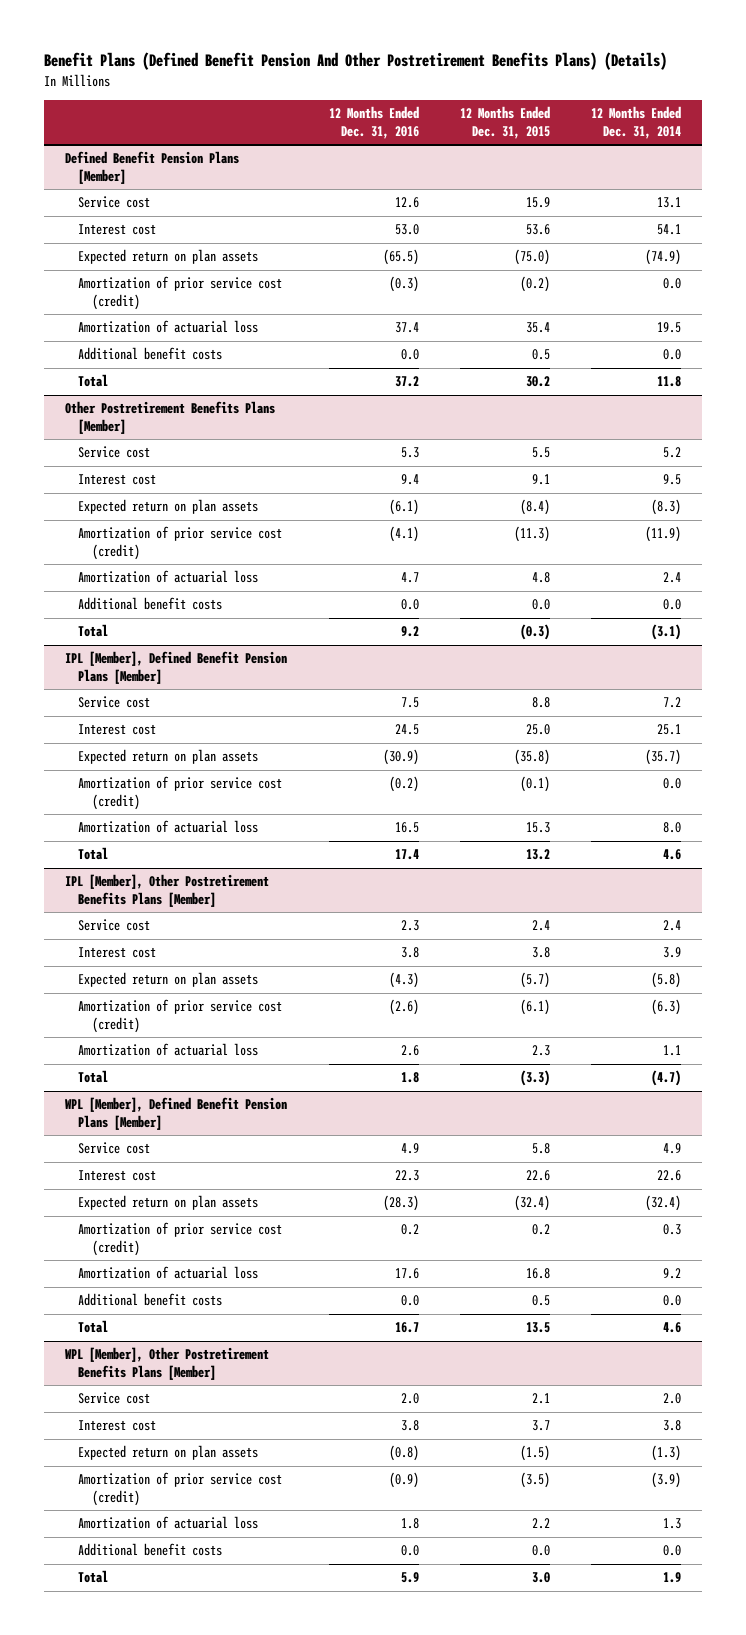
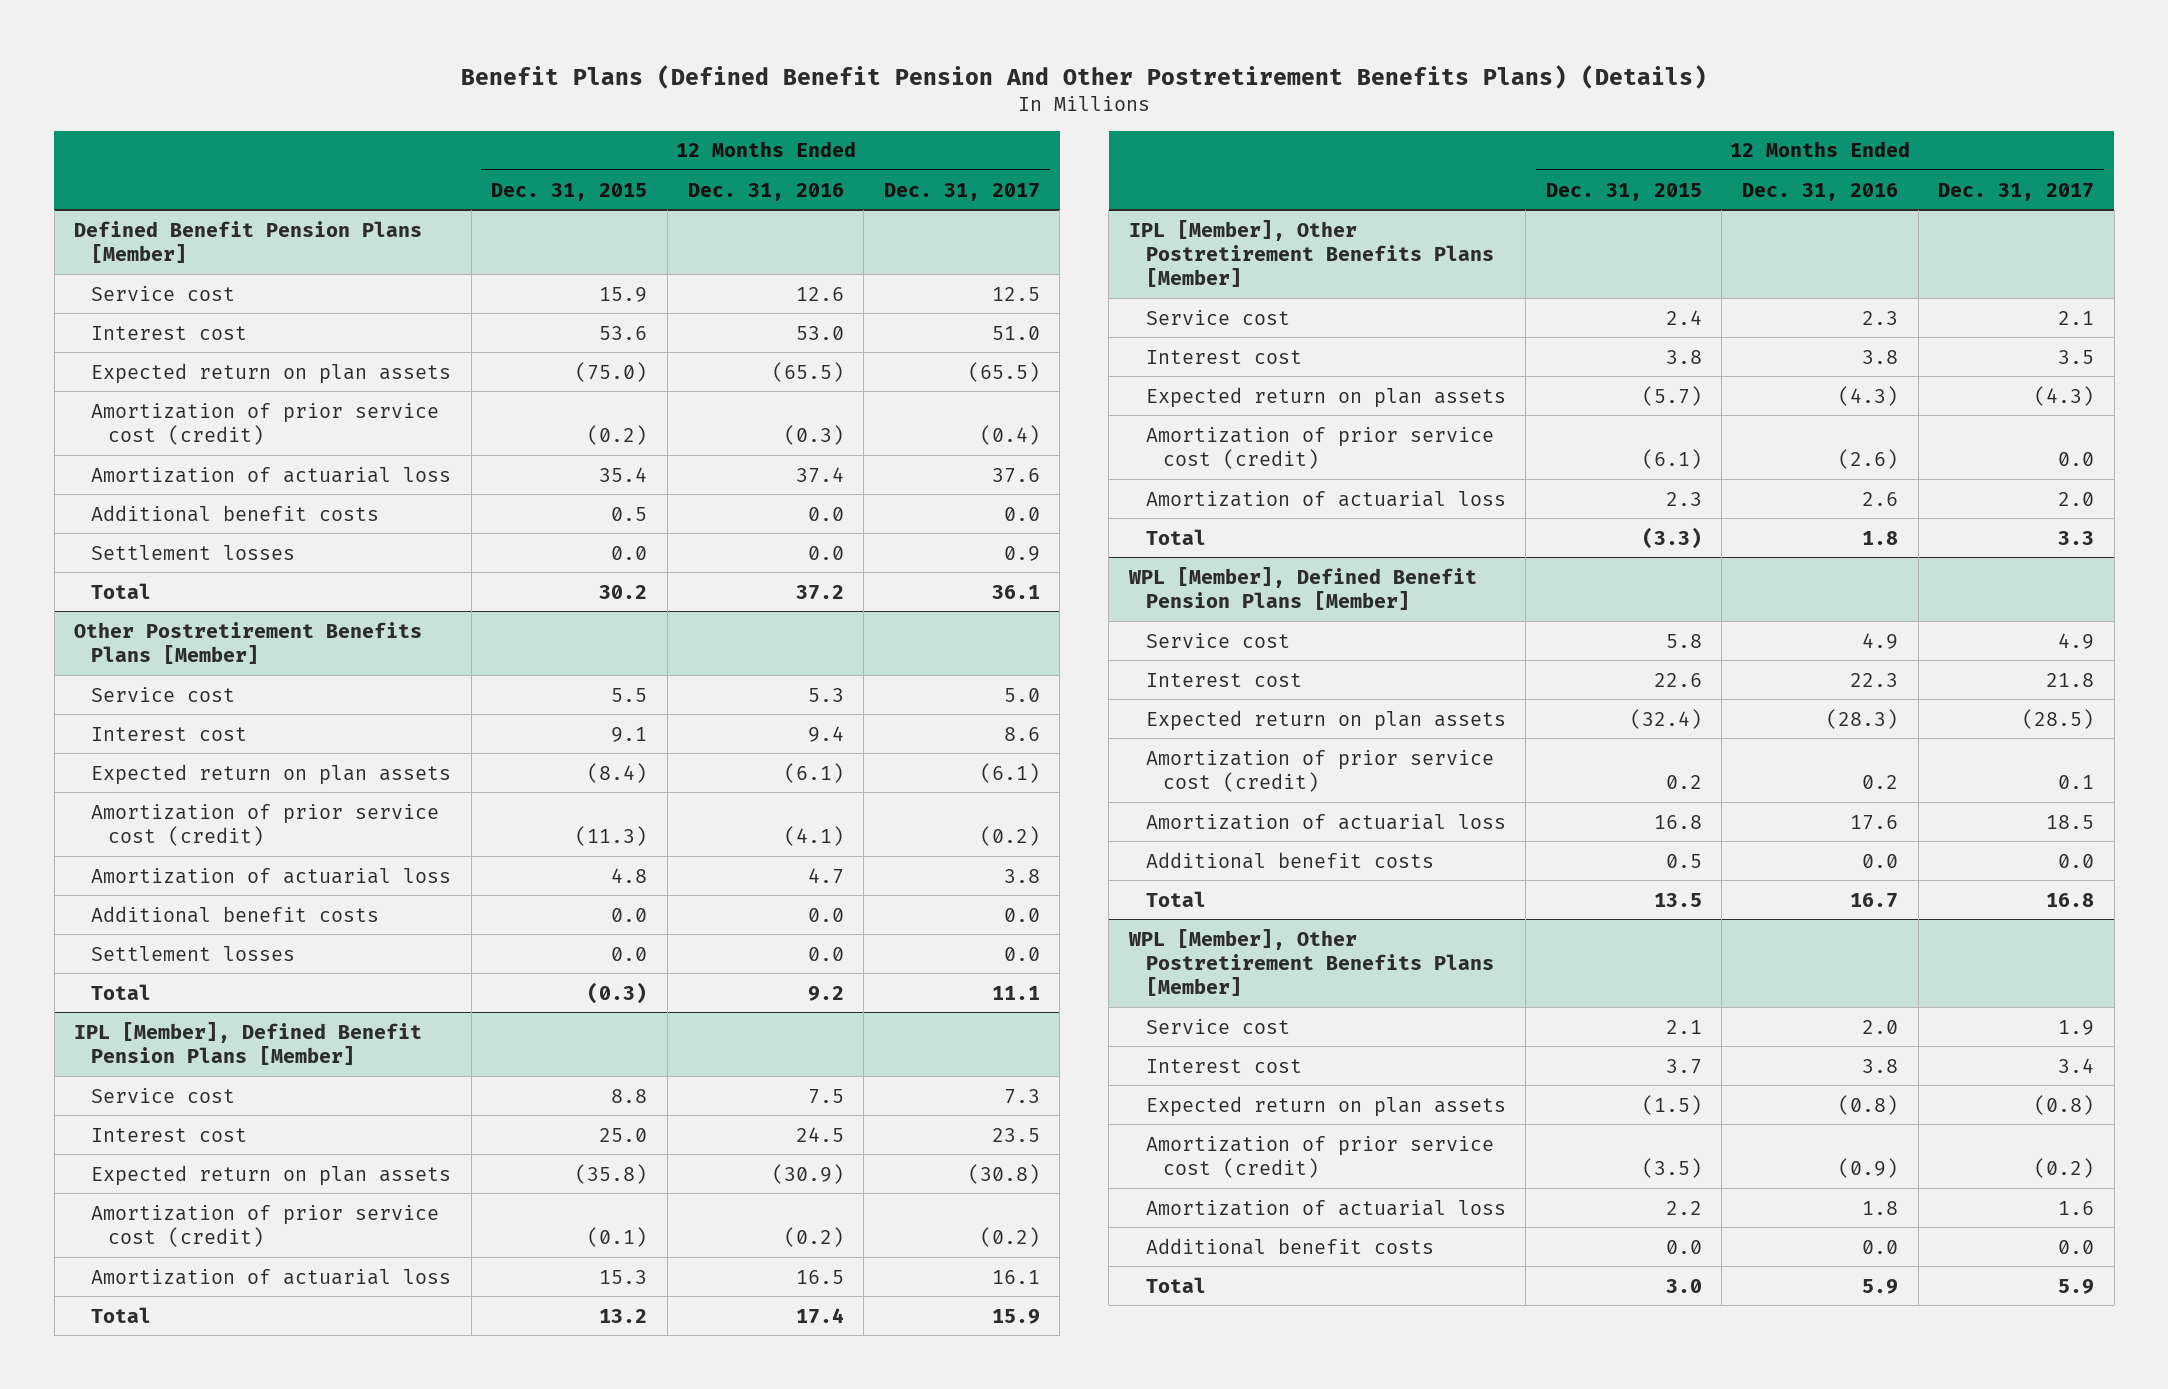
[591,106,682,139] 12 Months Ended Dec. 31, 2014 -> none
none -> [883,182,1040,201] Dec. 31, 2017
none -> [91,544,296,560] Settlement losses
none -> [91,945,296,961] Settlement losses

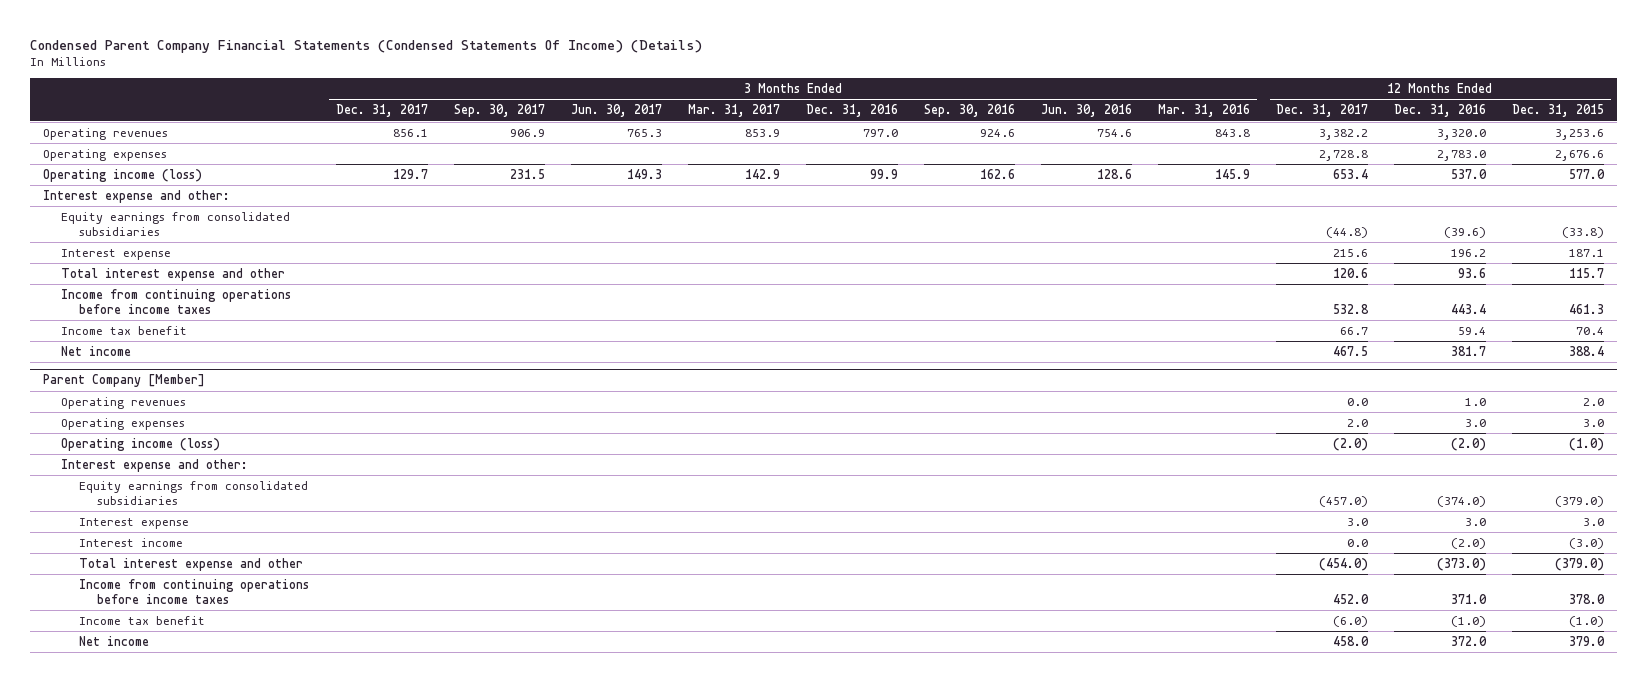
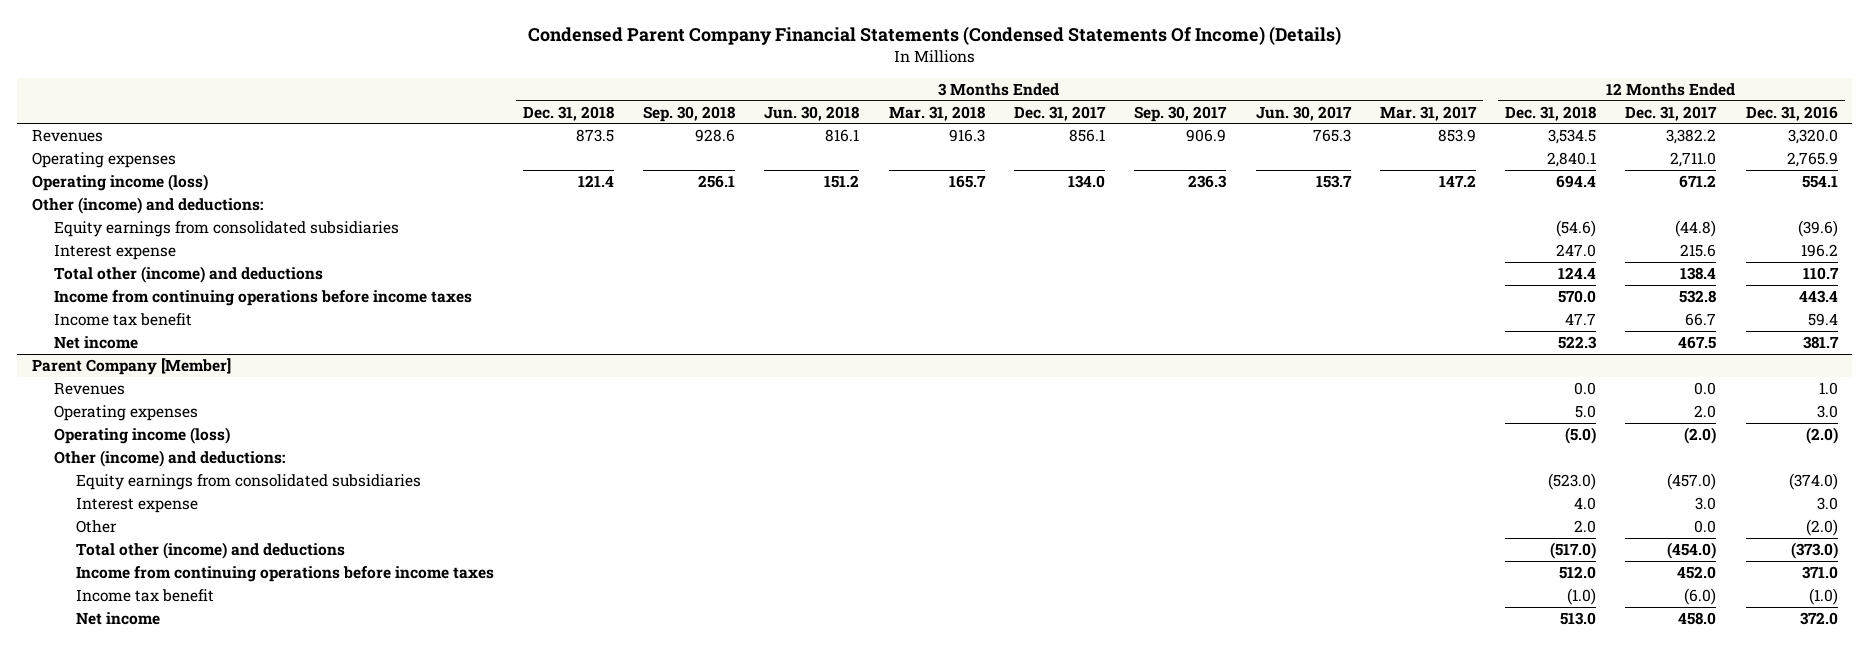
[805,104,898,118] Dec. 31, 2016 -> none
[923,104,1015,118] Sep. 30, 2016 -> none
[1040,104,1132,118] Jun. 30, 2016 -> none
[1158,104,1251,118] Mar. 31, 2016 -> none
[1512,104,1605,118] Dec. 31, 2015 -> none
none -> [522,105,614,121] Dec. 31, 2018
none -> [643,105,736,122] Sep. 30, 2018
none -> [764,105,860,121] Jun. 30, 2018
none -> [888,105,985,121] Mar. 31, 2018
none -> [1505,105,1597,121] Dec. 31, 2018
[43,127,169,140] Operating revenues -> [31,130,103,143] Revenues
[1319,149,1369,161] 2,728.8 -> [1670,152,1717,168] 2,711.0
[1437,149,1487,161] 2,783.0 -> [1786,152,1838,168] 2,765.9
[392,168,428,179] 129.7 -> [1068,175,1106,189] 134.0
[509,168,545,179] 231.5 -> [1188,175,1228,189] 236.3
[626,168,662,179] 149.3 -> [1315,175,1352,189] 153.7
[744,168,780,179] 142.9 -> [1438,175,1476,188] 147.2
[1333,168,1369,179] 653.4 -> [1679,175,1717,189] 671.2
[1451,168,1488,179] 537.0 -> [1801,175,1838,189] 554.1
[43,189,231,203] Interest expense and other: -> [31,197,263,215] Other (income) and deductions:
[61,267,286,281] Total interest expense and other -> [53,266,323,284] Total other (income) and deductions
[1333,267,1369,278] 120.6 -> [1680,267,1717,281] 138.4
[1458,267,1487,278] 93.6 -> [1802,267,1839,281] 110.7
[61,396,187,409] Operating revenues -> [53,383,125,396] Revenues
[61,458,249,472] Interest expense and other: -> [53,450,285,468] Other (income) and deductions:
[79,537,184,547] Interest income -> [75,520,117,534] Other
[79,557,304,571] Total interest expense and other -> [75,542,345,560] Total other (income) and deductions

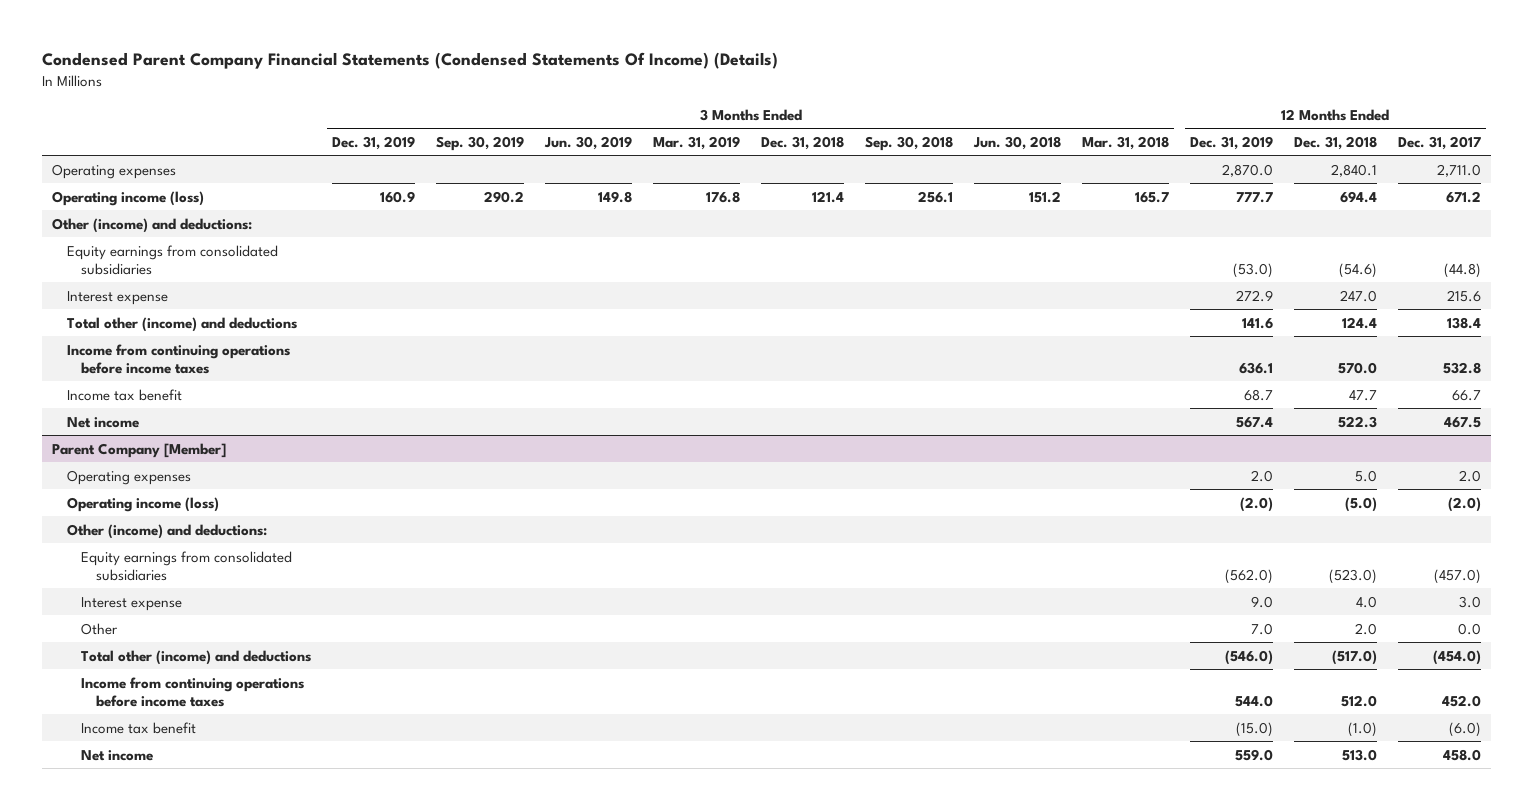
[1014,105,1107,121] Dec. 31, 2017 -> none
[1134,105,1228,122] Sep. 30, 2017 -> none
[1255,105,1352,121] Jun. 30, 2017 -> none
[1379,105,1477,121] Mar. 31, 2017 -> none
[1745,105,1838,121] Dec. 31, 2016 -> none
none -> [332,135,416,150] Dec. 31, 2019
none -> [436,135,525,151] Sep. 30, 2019
none -> [544,135,633,150] Jun. 30, 2019
none -> [653,135,741,150] Mar. 31, 2019
none -> [1190,135,1274,150] Dec. 31, 2019
[31,130,103,143] Revenues -> none
[53,383,125,396] Revenues -> none

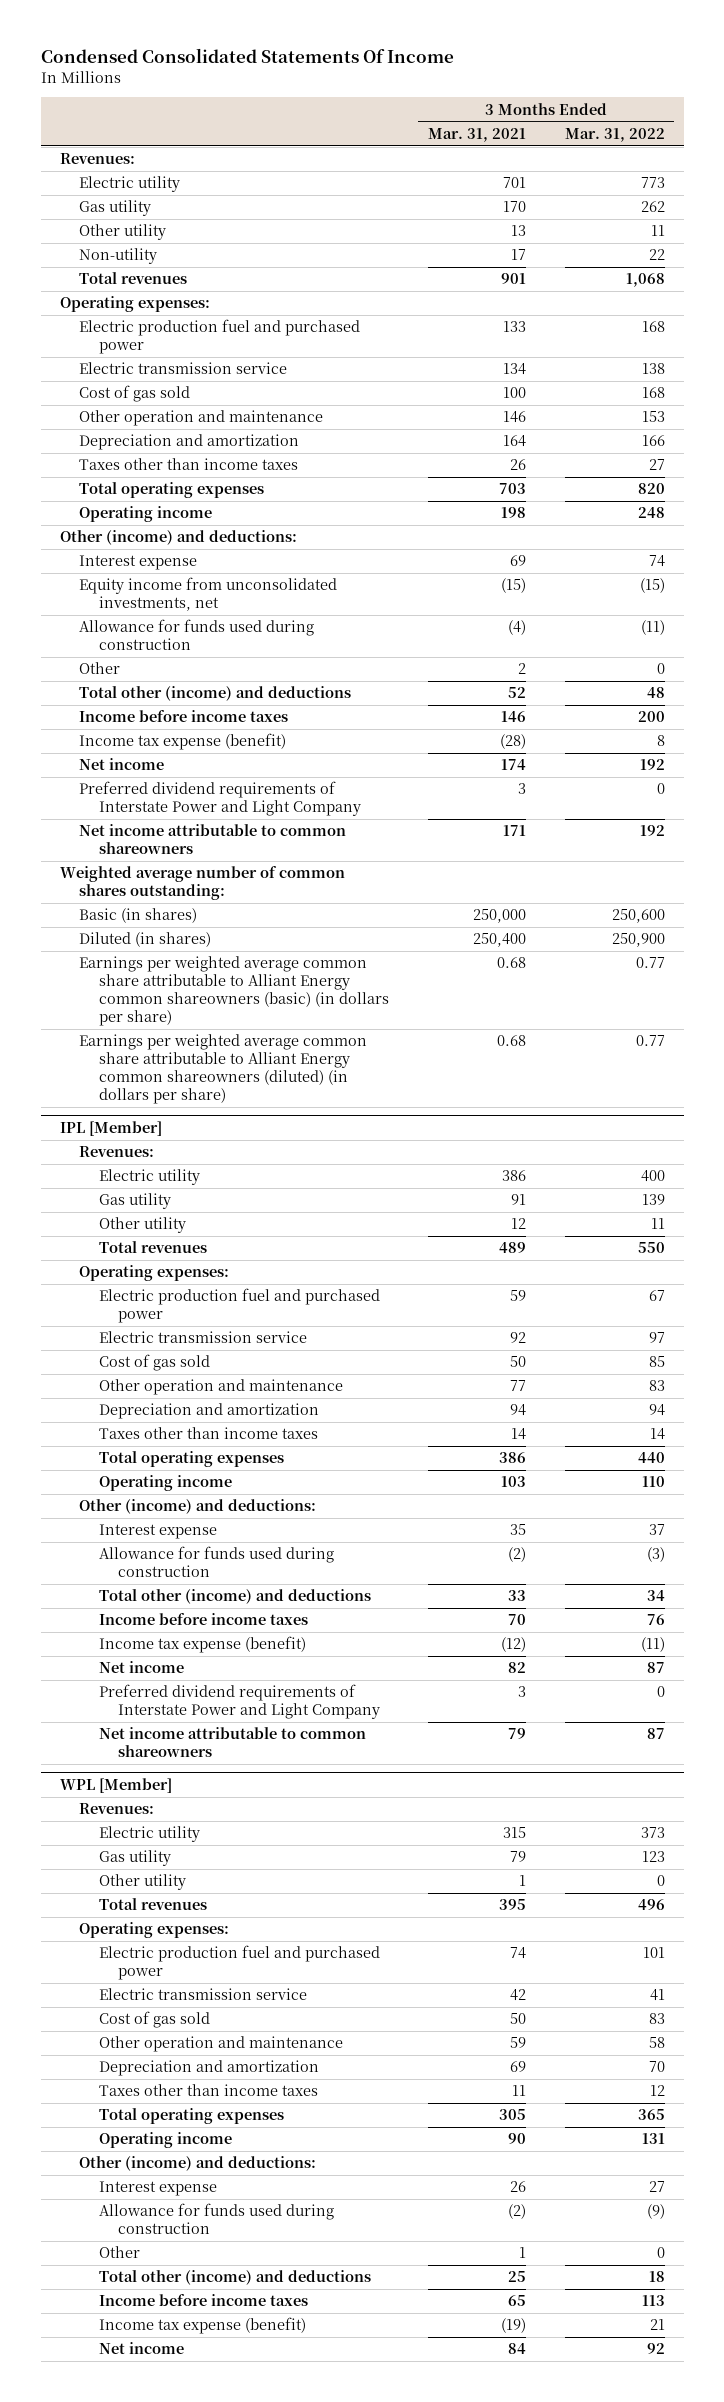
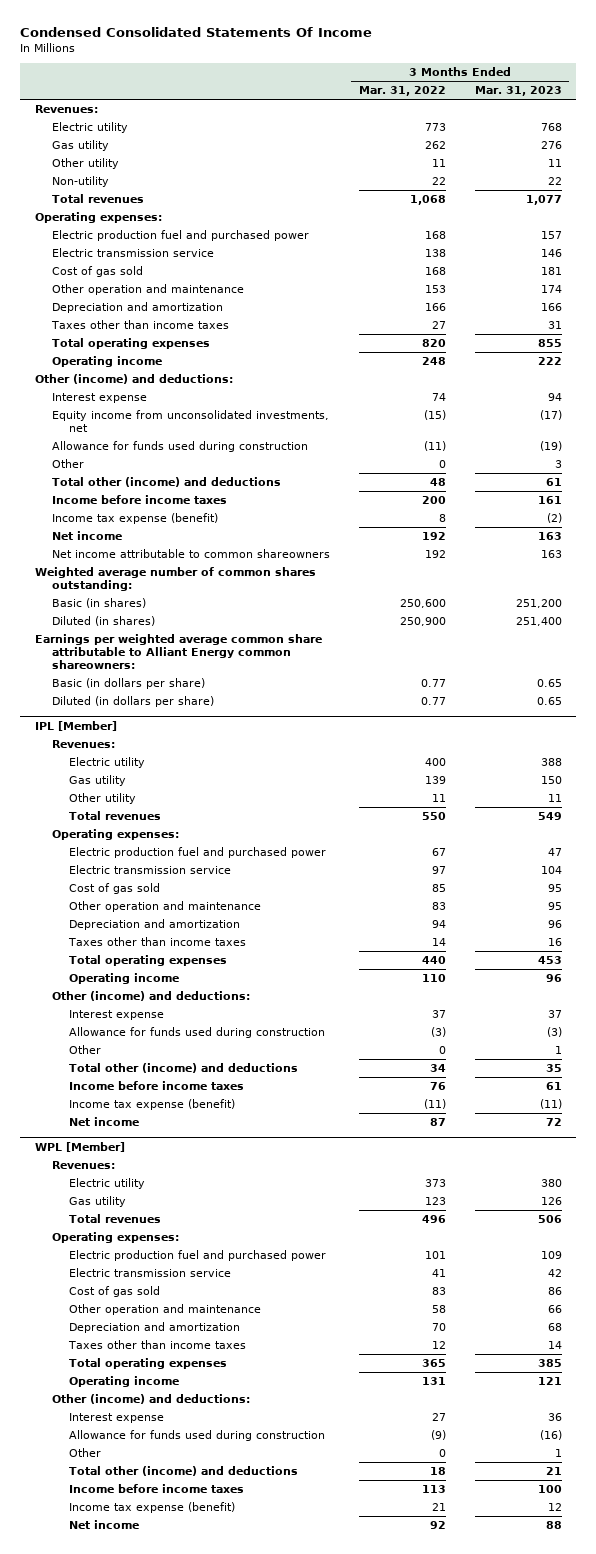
[427,128,526,143] Mar. 31, 2021 -> none
none -> [474,86,562,97] Mar. 31, 2023
[79,781,361,817] Preferred dividend requirements of Interstate Power and Light Company -> none
none -> [34,634,322,670] Earnings per weighted average common share attributable to Alliant Energy common shareowners:
[79,956,389,1027] Earnings per weighted average common share attributable to Alliant Energy common shareowners (basic) (in dollars per share) -> [51,678,205,690] Basic (in dollars per share)
[79,1034,368,1105] Earnings per weighted average common share attributable to Alliant Energy common shareowners (diluted) (in dollars per share) -> [51,696,214,708] Diluted (in dollars per share)
none -> [68,1045,101,1055] Other
[98,1684,381,1720] Preferred dividend requirements of Interstate Power and Light Company -> none
[98,1727,366,1758] Net income attributable to common shareowners -> none
[98,1874,186,1891] Other utility -> none

